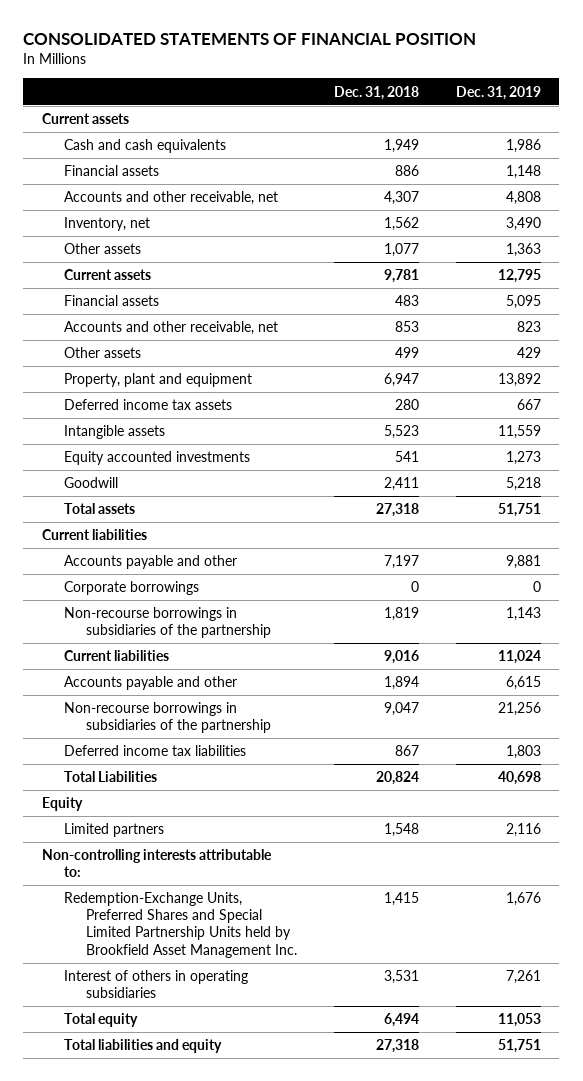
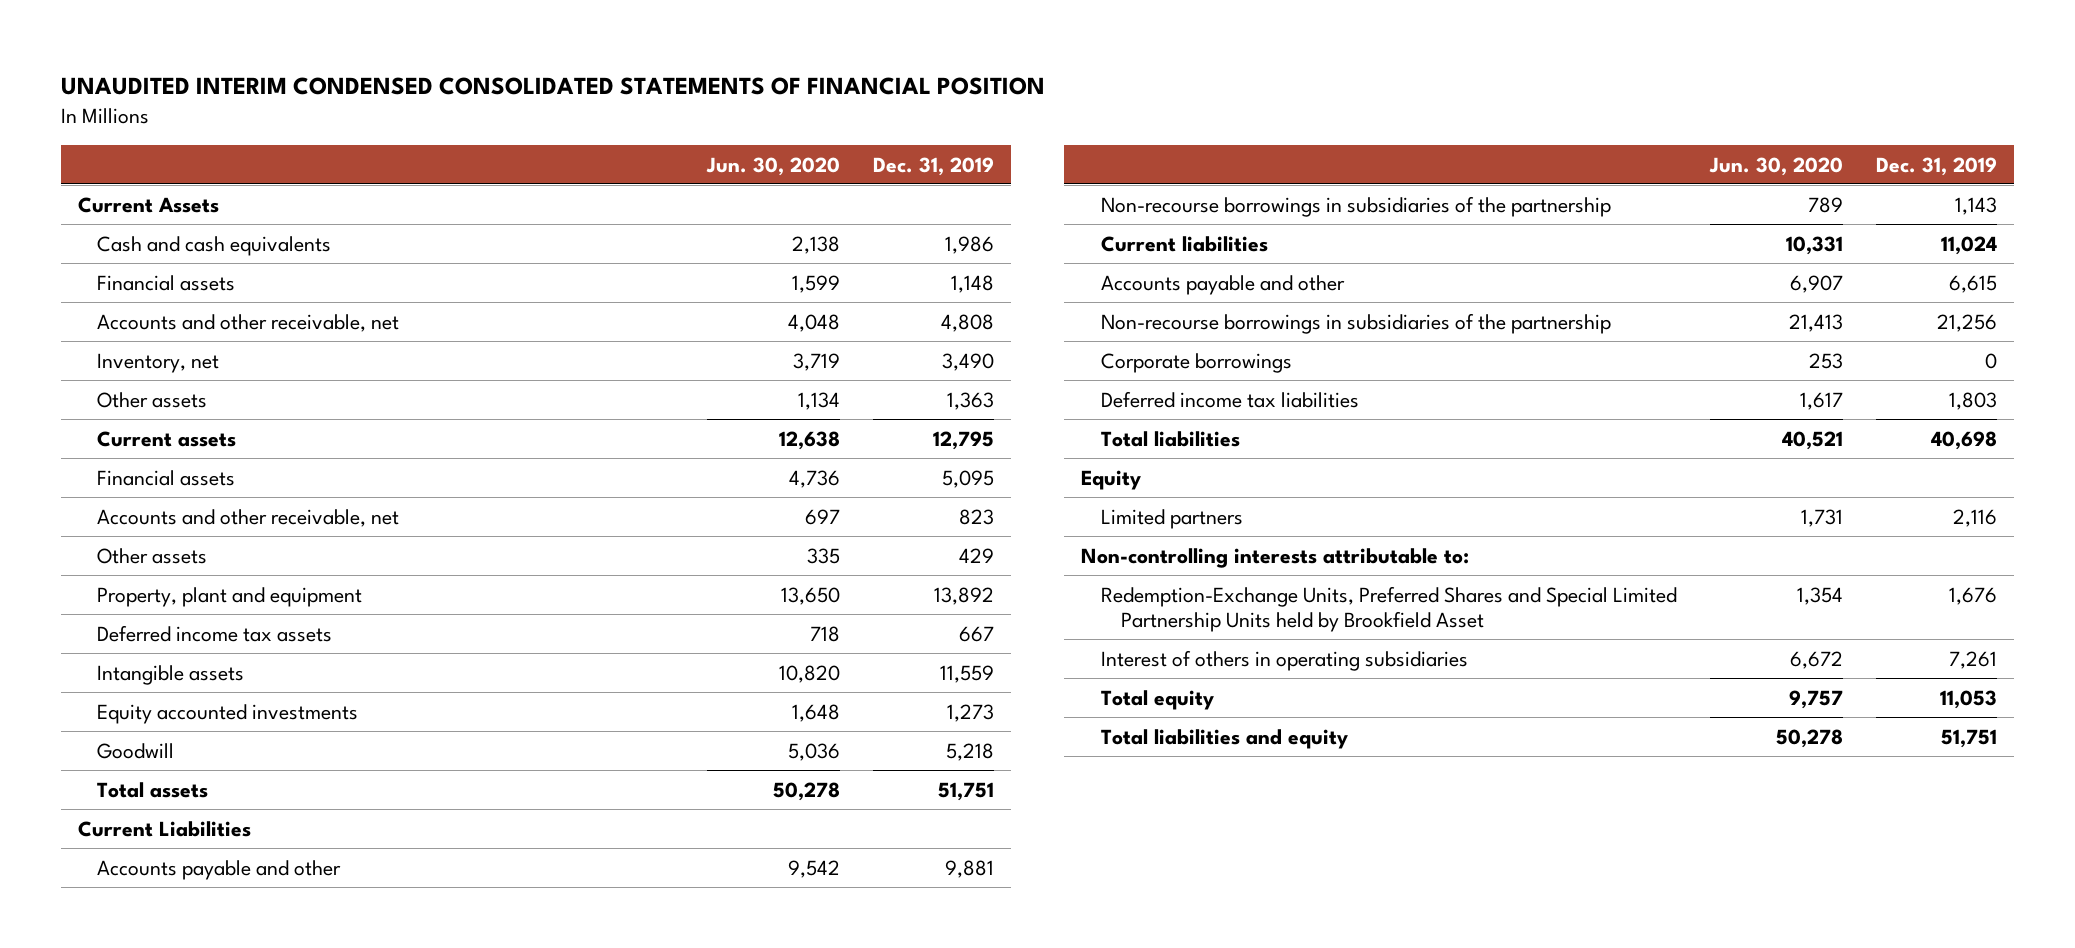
[23,33,477,46] CONSOLIDATED STATEMENTS OF FINANCIAL POSITION -> [60,77,1045,96] UNAUDITED INTERIM CONDENSED CONSOLIDATED STATEMENTS OF FINANCIAL POSITION
[334,85,420,100] Dec. 31, 2018 -> none
none -> [705,156,840,176] Jun. 30, 2020
[41,113,129,125] Current assets -> [77,196,219,213] Current Assets
[41,529,147,541] Current liabilities -> [77,820,251,837] Current Liabilities
[63,581,199,596] Corporate borrowings -> [1100,352,1292,373] Corporate borrowings
[63,771,157,783] Total Liabilities -> [1100,430,1240,447] Total liabilities
[63,892,298,958] Redemption-Exchange Units, Preferred Shares and Special Limited Partnership Units held by Brookfield Asset Management Inc. -> [1100,585,1677,632] Redemption-Exchange Units, Preferred Shares and Special Limited Partnership Units held by Brookfield Asset

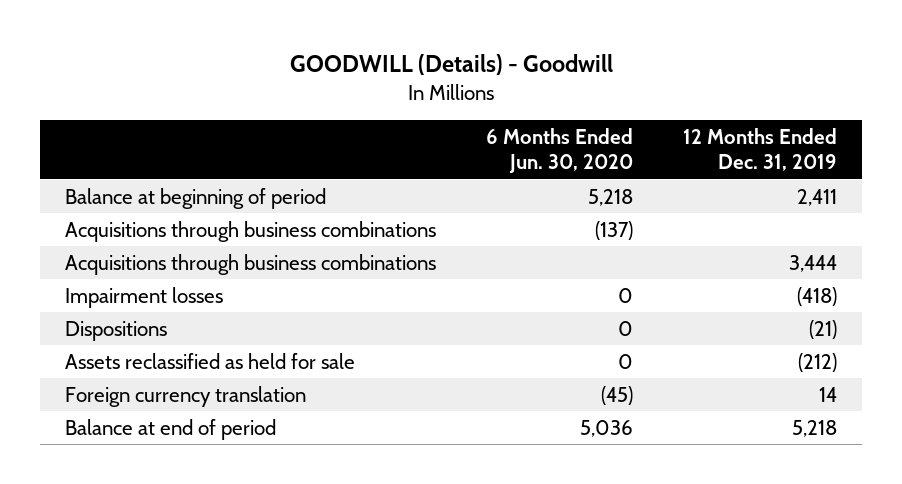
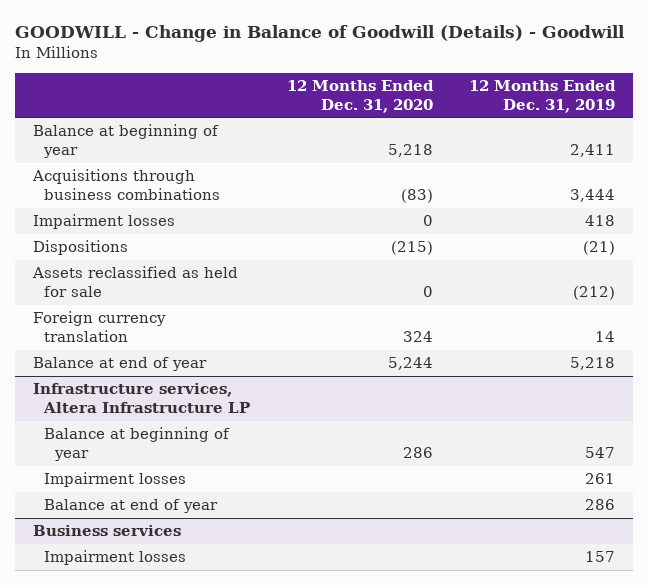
[289,54,613,76] GOODWILL (Details) - Goodwill -> [14,24,625,42] GOODWILL - Change in Balance of Goodwill (Details) - Goodwill
[485,128,633,174] 6 Months Ended Jun. 30, 2020 -> none
none -> [286,79,434,113] 12 Months Ended Dec. 31, 2020
[65,220,437,242] Acquisitions through business combinations -> none
[65,187,327,209] Balance at beginning of period -> [32,124,219,159] Balance at beginning of year
[796,286,837,306] (418) -> [584,215,615,227] 418
[65,418,277,440] Balance at end of period -> [32,357,207,372] Balance at end of year
none -> [32,383,251,414] Infrastructure services, Altera Infrastructure LP
none -> [44,427,231,462] Balance at beginning of year
none -> [44,472,187,488] Impairment losses
none -> [44,499,219,514] Balance at end of year
none -> [32,525,181,537] Business services
none -> [44,550,187,566] Impairment losses

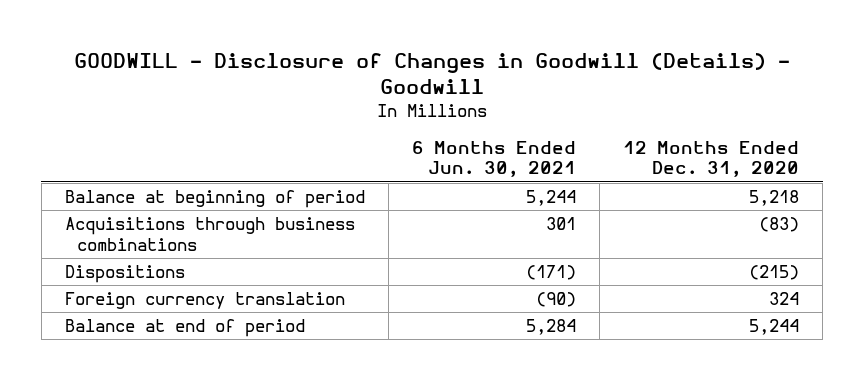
[14,24,625,42] GOODWILL - Change in Balance of Goodwill (Details) - Goodwill -> [74,52,791,95] GOODWILL - Disclosure of Changes in Goodwill (Details) - Goodwill
[468,79,616,113] 12 Months Ended Dec. 31, 2019 -> none
none -> [412,140,577,178] 6 Months Ended Jun. 30, 2021
[32,124,219,159] Balance at beginning of year -> [64,189,365,208] Balance at beginning of period
[32,214,175,230] Impairment losses -> none
[31,266,238,298] Assets reclassified as held for sale -> none
[32,383,251,414] Infrastructure services, Altera Infrastructure LP -> none
[44,427,231,462] Balance at beginning of year -> none
[44,472,187,488] Impairment losses -> none
[44,499,219,514] Balance at end of year -> none
[32,525,181,537] Business services -> none
[44,550,187,566] Impairment losses -> none
[32,357,207,372] Balance at end of year -> [64,318,305,337] Balance at end of period

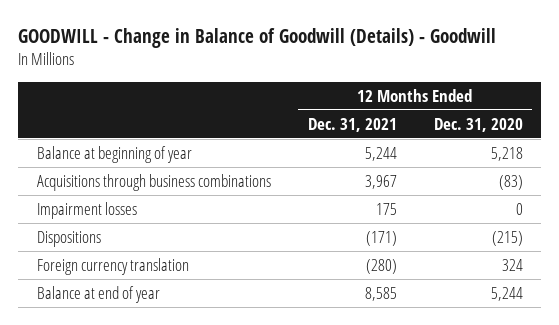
[74,52,791,95] GOODWILL - Disclosure of Changes in Goodwill (Details) - Goodwill -> [17,28,496,49] GOODWILL - Change in Balance of Goodwill (Details) - Goodwill
[412,140,577,178] 6 Months Ended Jun. 30, 2021 -> none
none -> [307,117,397,132] Dec. 31, 2021
[64,189,365,208] Balance at beginning of period -> [36,145,192,163] Balance at beginning of year
none -> [36,201,137,219] Impairment losses
[64,318,305,337] Balance at end of period -> [36,285,160,303] Balance at end of year

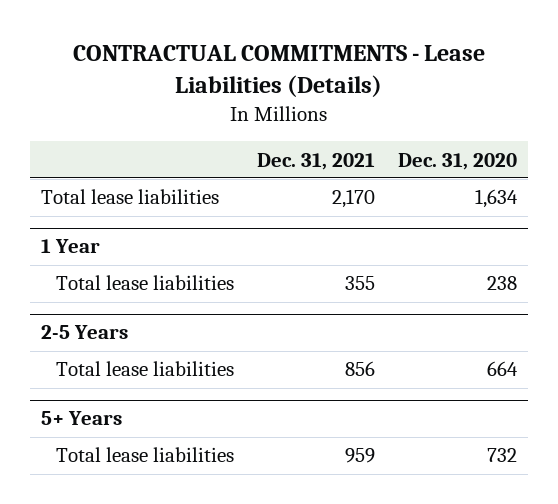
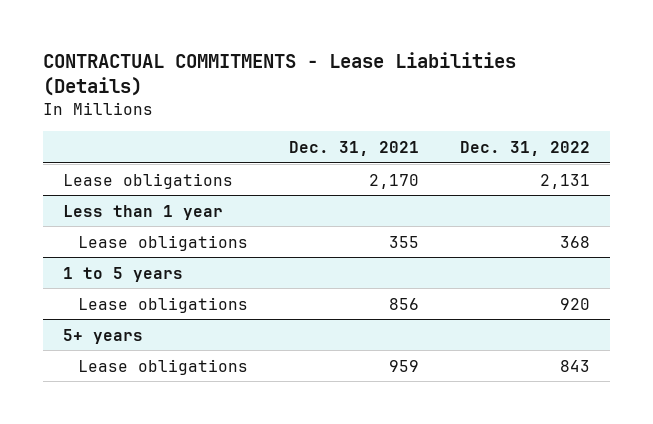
[397,152,517,170] Dec. 31, 2020 -> none
none -> [459,140,590,156] Dec. 31, 2022
[40,189,219,205] Total lease liabilities -> [63,172,234,189] Lease obligations
[40,239,100,254] 1 Year -> [63,204,224,220] Less than 1 year
[56,275,235,291] Total lease liabilities -> [78,234,249,251] Lease obligations
[40,325,128,340] 2-5 Years -> [63,266,184,282] 1 to 5 years
[56,361,235,377] Total lease liabilities -> [78,296,249,313] Lease obligations
[40,411,122,426] 5+ Years -> [63,328,144,344] 5+ years
[56,447,235,463] Total lease liabilities -> [78,358,249,375] Lease obligations

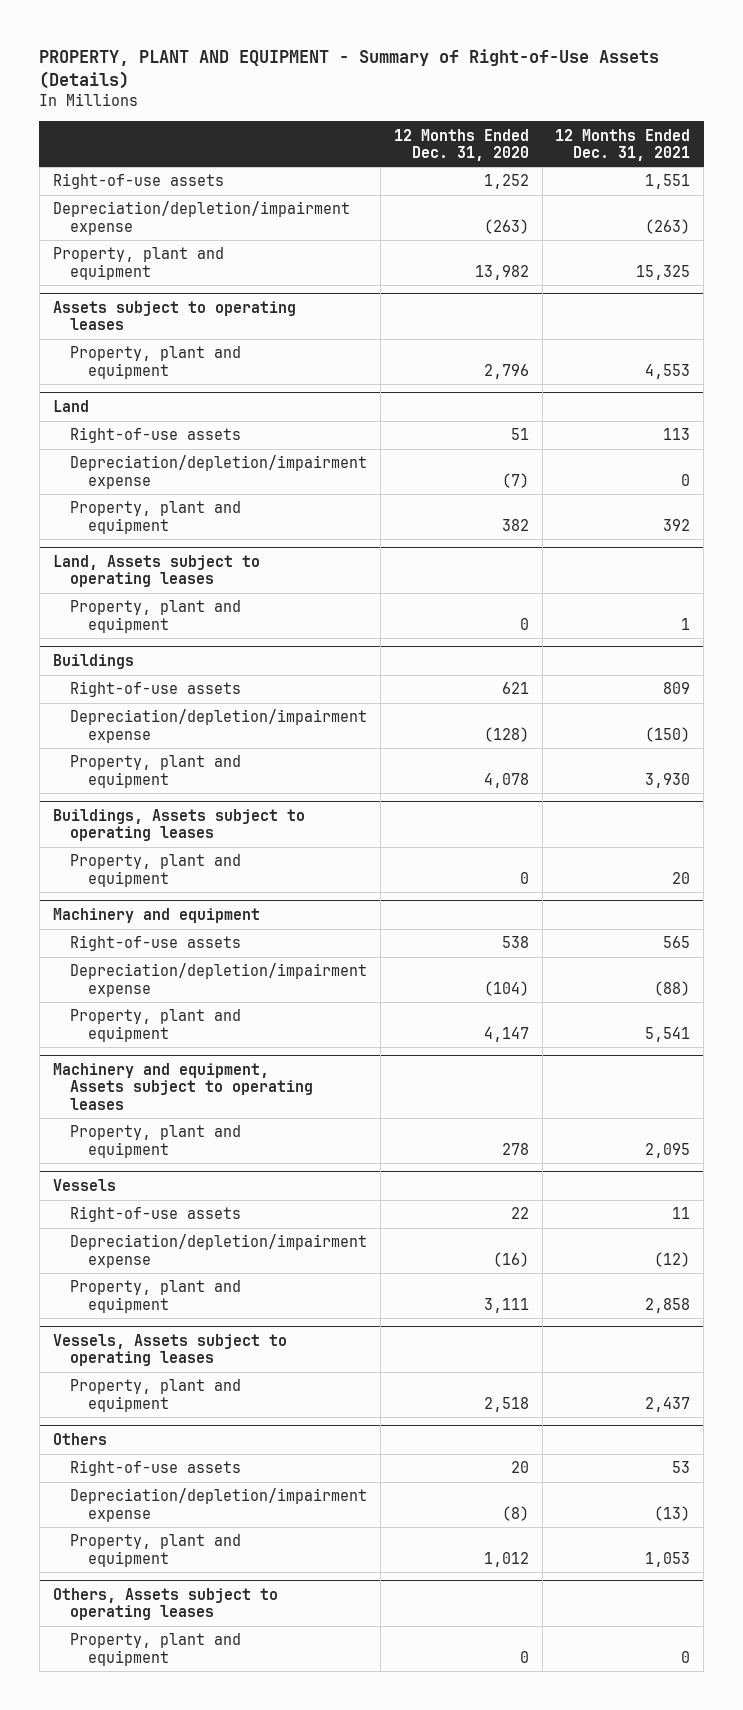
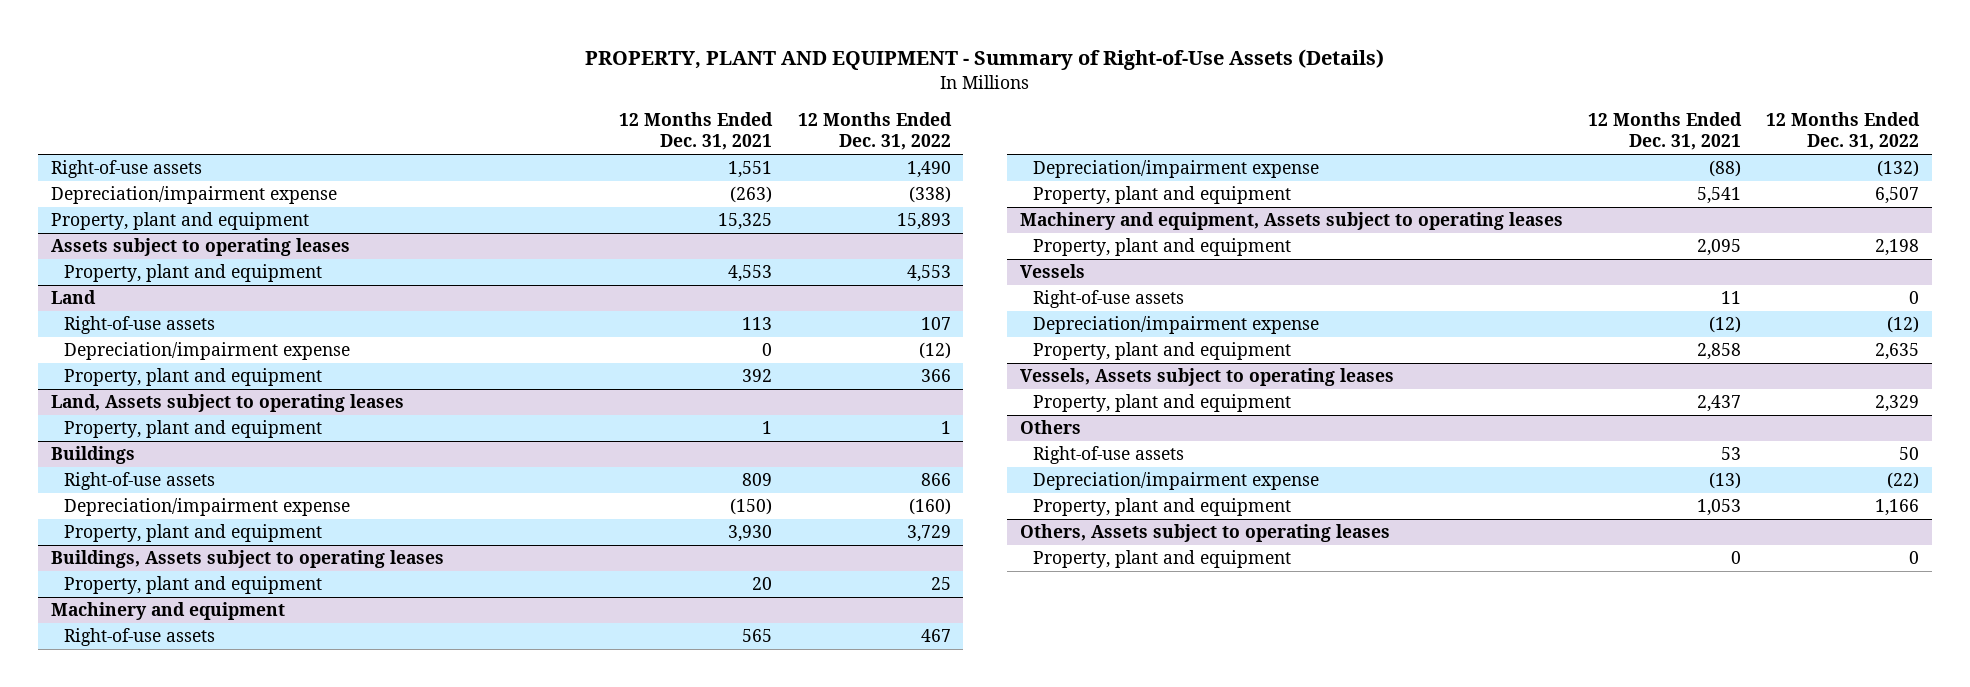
[393,128,529,161] 12 Months Ended Dec. 31, 2020 -> none
none -> [797,111,952,151] 12 Months Ended Dec. 31, 2022
[52,201,350,235] Depreciation/depletion/impairment expense -> [50,186,337,205] Depreciation/impairment expense
[70,455,368,489] Depreciation/depletion/impairment expense -> [63,342,350,361] Depreciation/impairment expense
[70,709,368,743] Depreciation/depletion/impairment expense -> [63,498,350,517] Depreciation/impairment expense
[70,963,368,997] Depreciation/depletion/impairment expense -> [1032,160,1319,179] Depreciation/impairment expense
[70,1234,368,1268] Depreciation/depletion/impairment expense -> [1032,316,1319,335] Depreciation/impairment expense
[70,1488,368,1522] Depreciation/depletion/impairment expense -> [1032,472,1319,491] Depreciation/impairment expense

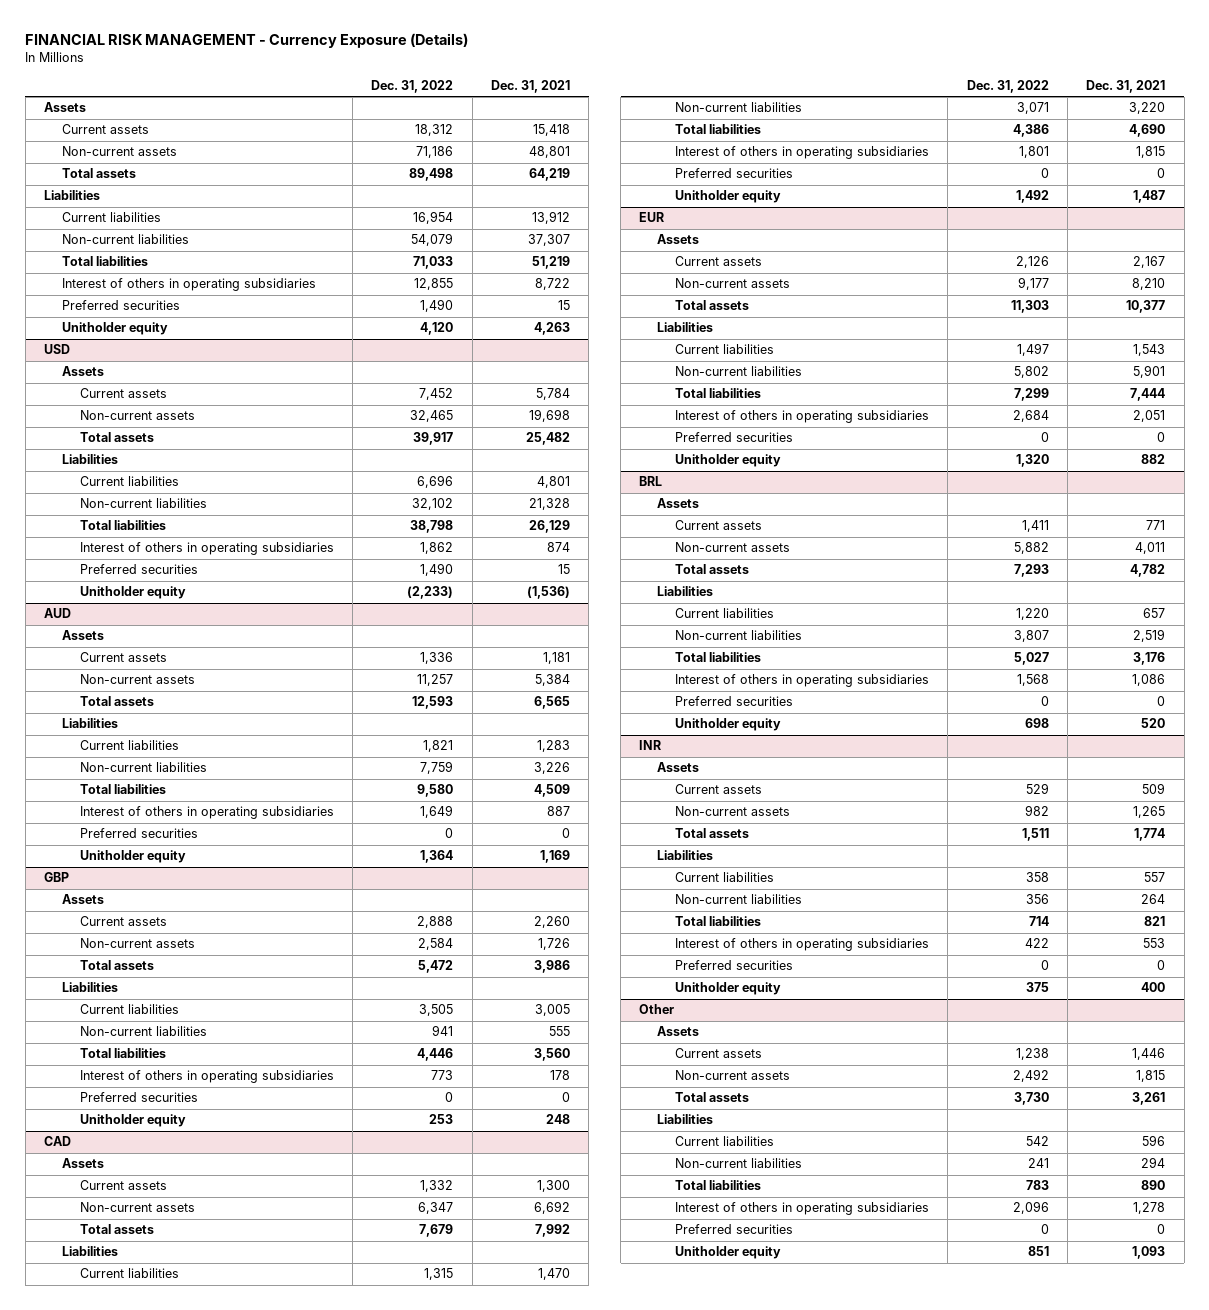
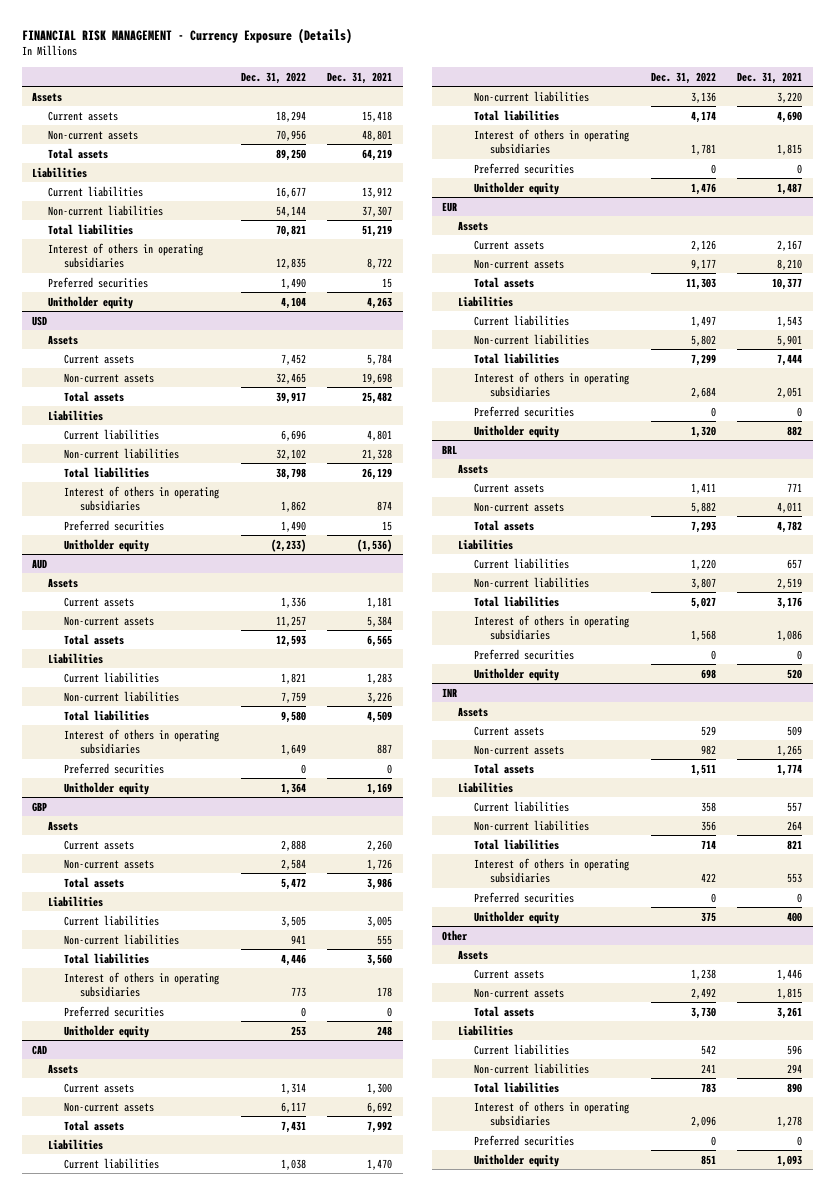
[415,124,454,137] 18,312 -> [275,110,306,122] 18,294
[416,146,454,159] 71,186 -> [275,129,306,141] 70,956
[409,168,454,182] 89,498 -> [275,148,306,161] 89,250
[413,211,454,225] 16,954 -> [275,186,306,198] 16,677
[411,233,454,247] 54,079 -> [275,205,306,217] 54,144
[413,256,454,270] 71,033 -> [275,224,306,237] 70,821
[414,278,454,291] 12,855 -> [275,257,306,269] 12,835
[420,322,454,336] 4,120 -> [280,296,306,309] 4,104
[420,1180,454,1193] 1,332 -> [280,1082,306,1094] 1,314
[418,1202,454,1215] 6,347 -> [280,1101,306,1113] 6,117
[419,1224,454,1238] 7,679 -> [280,1120,306,1133] 7,431
[424,1268,454,1281] 1,315 -> [280,1158,306,1170] 1,038
[1016,102,1049,115] 3,071 -> [690,91,716,103] 3,136
[1012,124,1049,138] 4,386 -> [690,110,716,123] 4,174
[1018,146,1049,159] 1,801 -> [690,143,716,155] 1,781
[1015,190,1049,204] 1,492 -> [690,182,716,195] 1,476

